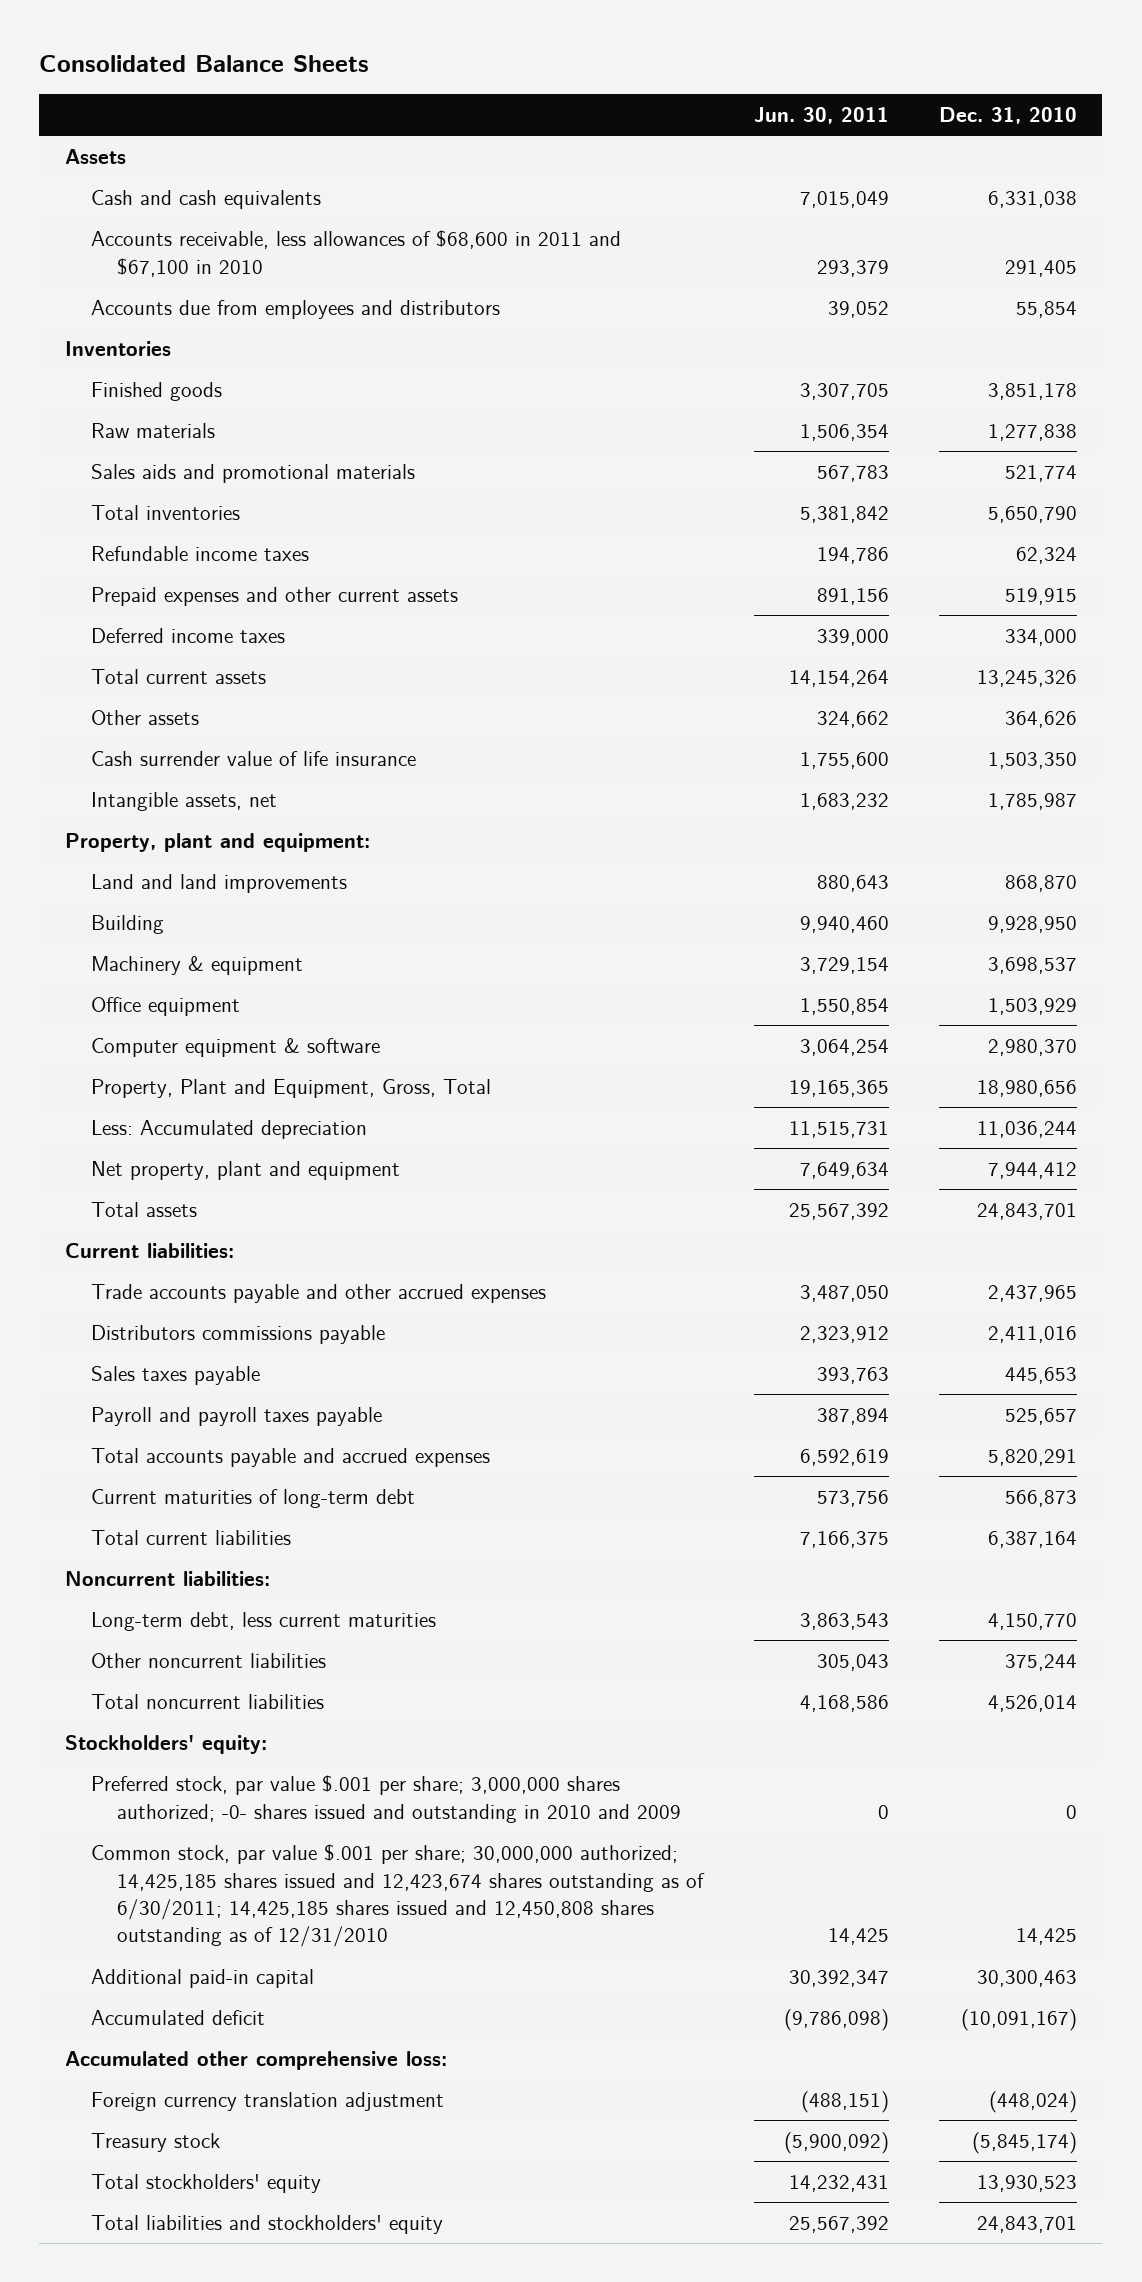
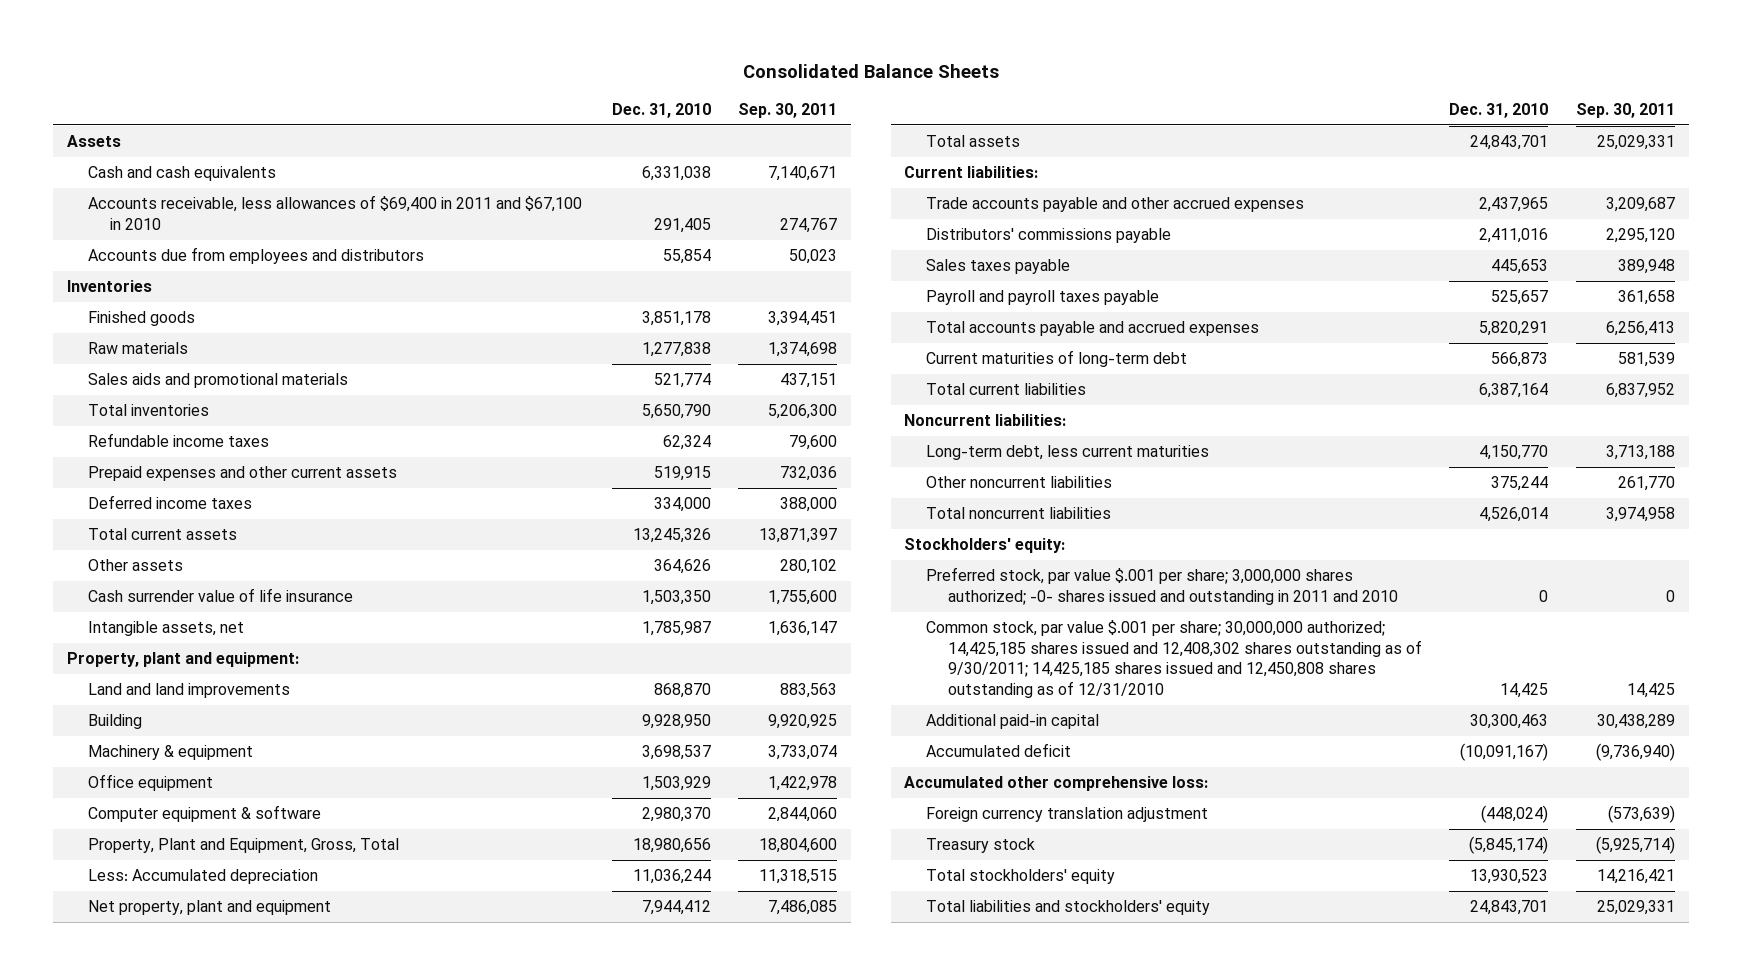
[753,106,889,124] Jun. 30, 2011 -> none
none -> [737,102,837,118] Sep. 30, 2011
[90,230,621,277] Accounts receivable, less allowances of $68,600 in 2011 and $67,100 in 2010 -> [88,195,583,230] Accounts receivable, less allowances of $69,400 in 2011 and $67,100 in 2010
[90,1325,385,1345] Distributors commissions payable -> [926,228,1172,244] Distributors' commissions payable
[90,1775,682,1823] Preferred stock, par value $.001 per share; 3,000,000 shares authorized; -0- shares issued and outstanding in 2010 and 2009 -> [926,567,1398,605] Preferred stock, par value $.001 per share; 3,000,000 shares authorized; -0- shares issued and outstanding in 2011 and 2010
[90,1844,706,1948] Common stock, par value $.001 per share; 30,000,000 authorized; 14,425,185 shares issued and 12,423,674 shares outstanding as of 6/30/2011; 14,425,185 shares issued and 12,450,808 shares outstanding as of 12/31/2010 -> [926,620,1422,698] Common stock, par value $.001 per share; 30,000,000 authorized; 14,425,185 shares issued and 12,408,302 shares outstanding as of 9/30/2011; 14,425,185 shares issued and 12,450,808 shares outstanding as of 12/31/2010

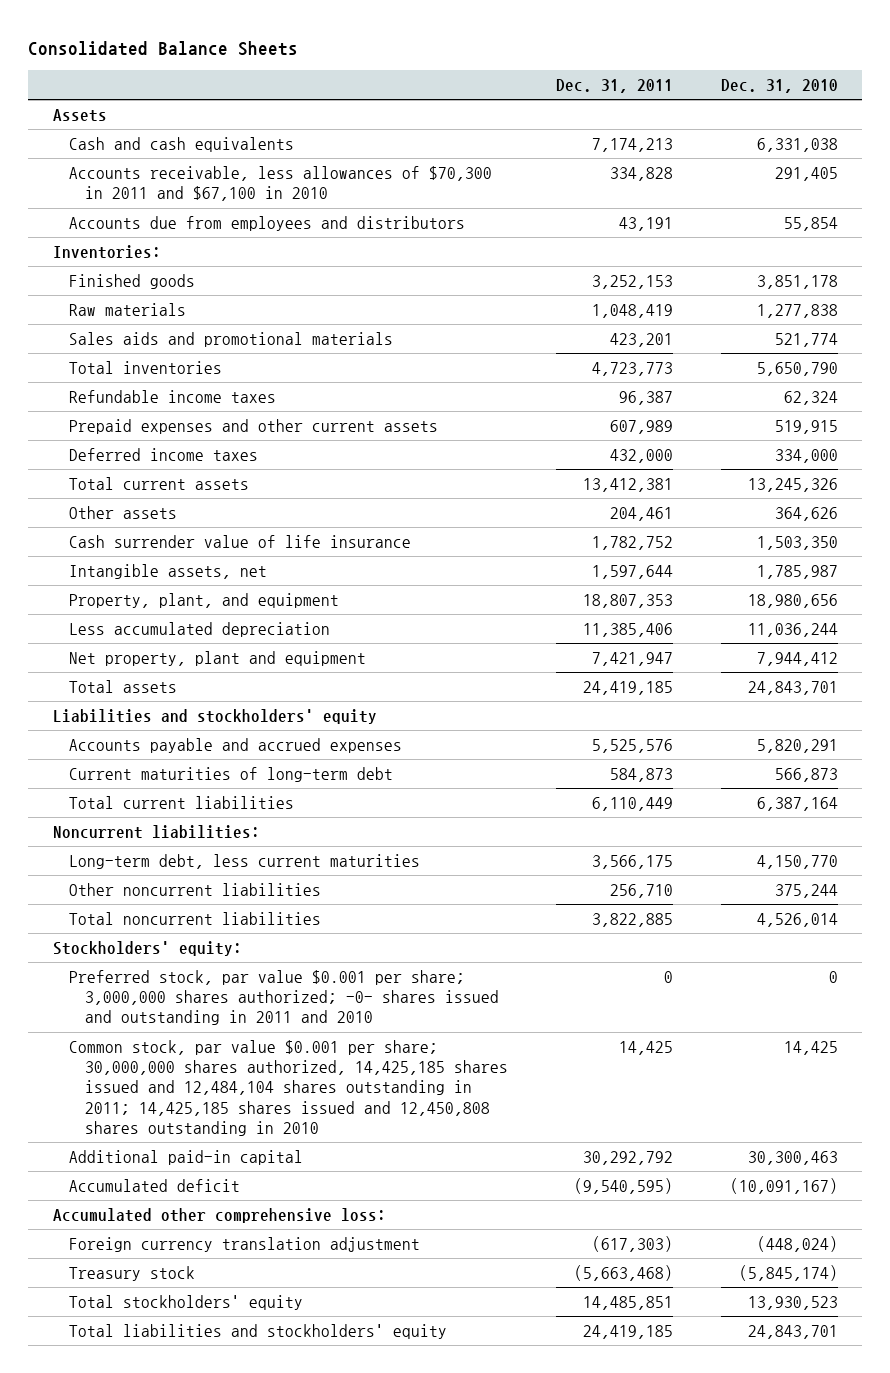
[737,102,837,118] Sep. 30, 2011 -> none
none -> [555,79,673,94] Dec. 31, 2011
[88,195,583,230] Accounts receivable, less allowances of $69,400 in 2011 and $67,100 in 2010 -> [68,165,492,202] Accounts receivable, less allowances of $70,300 in 2011 and $67,100 in 2010
[66,280,152,293] Inventories -> [52,244,161,259] Inventories:
[66,652,299,668] Property, plant and equipment: -> none
[88,683,291,699] Land and land improvements -> none
[88,714,143,730] Building -> none
[88,745,254,761] Machinery & equipment -> none
[88,774,214,792] Office equipment -> none
[88,805,322,823] Computer equipment & software -> none
[88,838,400,854] Property, Plant and Equipment, Gross, Total -> [68,592,339,608] Property, plant, and equipment
[88,869,319,885] Less: Accumulated depreciation -> [68,621,330,637] Less accumulated depreciation
[904,166,1039,179] Current liabilities: -> none
[926,197,1305,213] Trade accounts payable and other accrued expenses -> none
[926,228,1172,244] Distributors' commissions payable -> none
[926,259,1071,275] Sales taxes payable -> none
[926,290,1160,306] Payroll and payroll taxes payable -> none
none -> [52,708,377,724] Liabilities and stockholders' equity
[926,321,1260,337] Total accounts payable and accrued expenses -> [68,737,402,753] Accounts payable and accrued expenses
[926,567,1398,605] Preferred stock, par value $.001 per share; 3,000,000 shares authorized; -0- shares issued and outstanding in 2011 and 2010 -> [68,969,499,1026] Preferred stock, par value $0.001 per share; 3,000,000 shares authorized; -0- shares issued and outstanding in 2011 and 2010
[926,620,1422,698] Common stock, par value $.001 per share; 30,000,000 authorized; 14,425,185 shares issued and 12,408,302 shares outstanding as of 9/30/2011; 14,425,185 shares issued and 12,450,808 shares outstanding as of 12/31/2010 -> [68,1039,508,1136] Common stock, par value $0.001 per share; 30,000,000 shares authorized, 14,425,185 shares issued and 12,484,104 shares outstanding in 2011; 14,425,185 shares issued and 12,450,808 shares outstanding in 2010

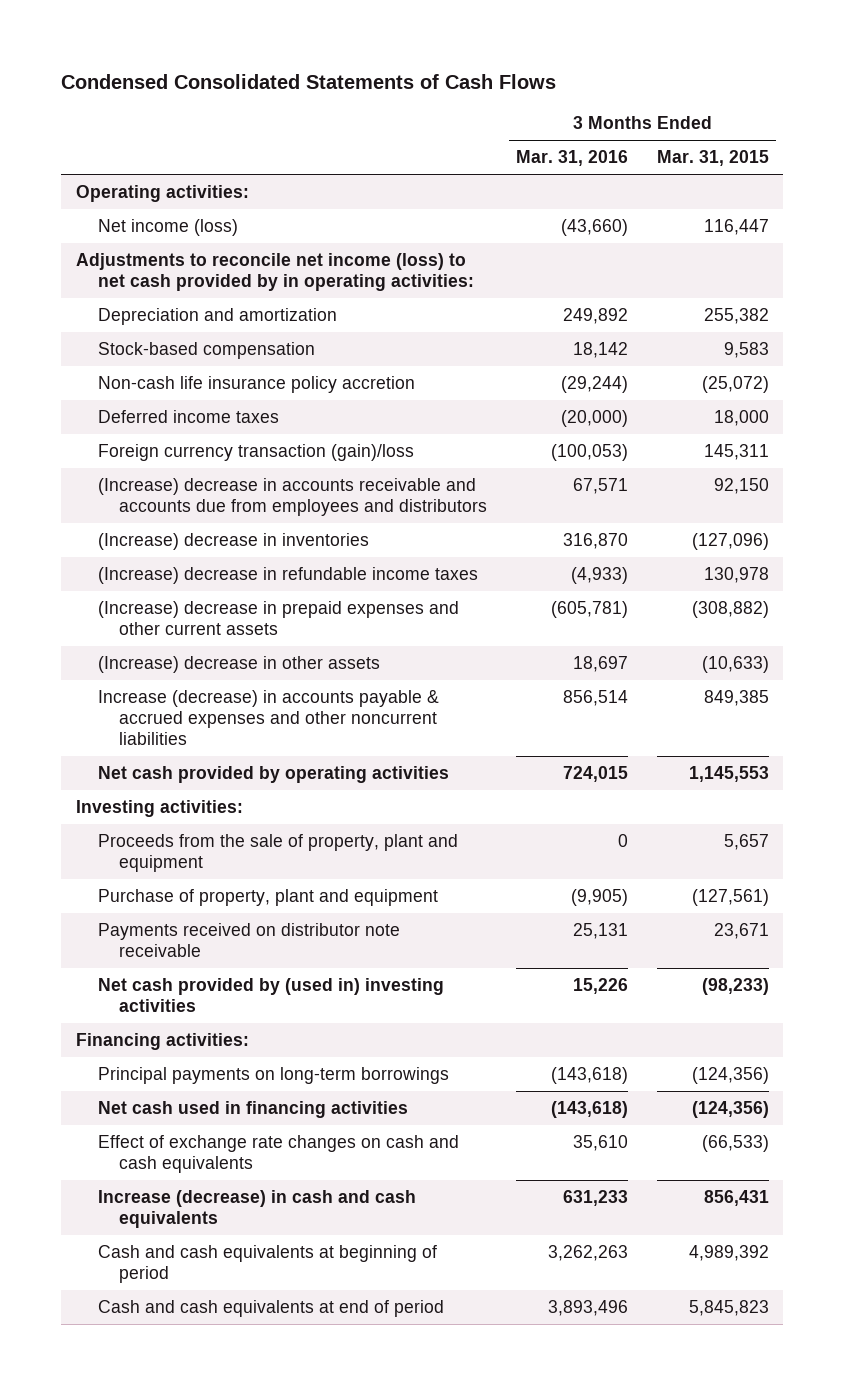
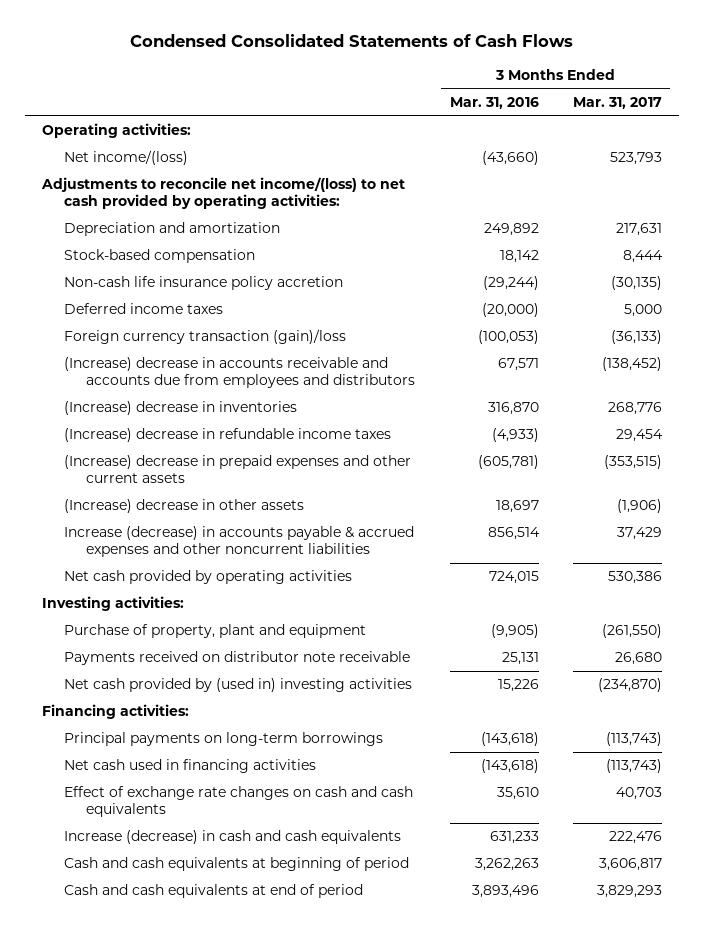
[657,150,770,167] Mar. 31, 2015 -> none
none -> [572,97,662,110] Mar. 31, 2017
[97,219,238,237] Net income (loss) -> [64,150,189,166] Net income/(loss)
[75,253,474,291] Adjustments to reconcile net income (loss) to net cash provided by in operating activities: -> [41,177,406,210] Adjustments to reconcile net income/(loss) to net cash provided by operating activities:
[97,834,458,872] Proceeds from the sale of property, plant and equipment -> none

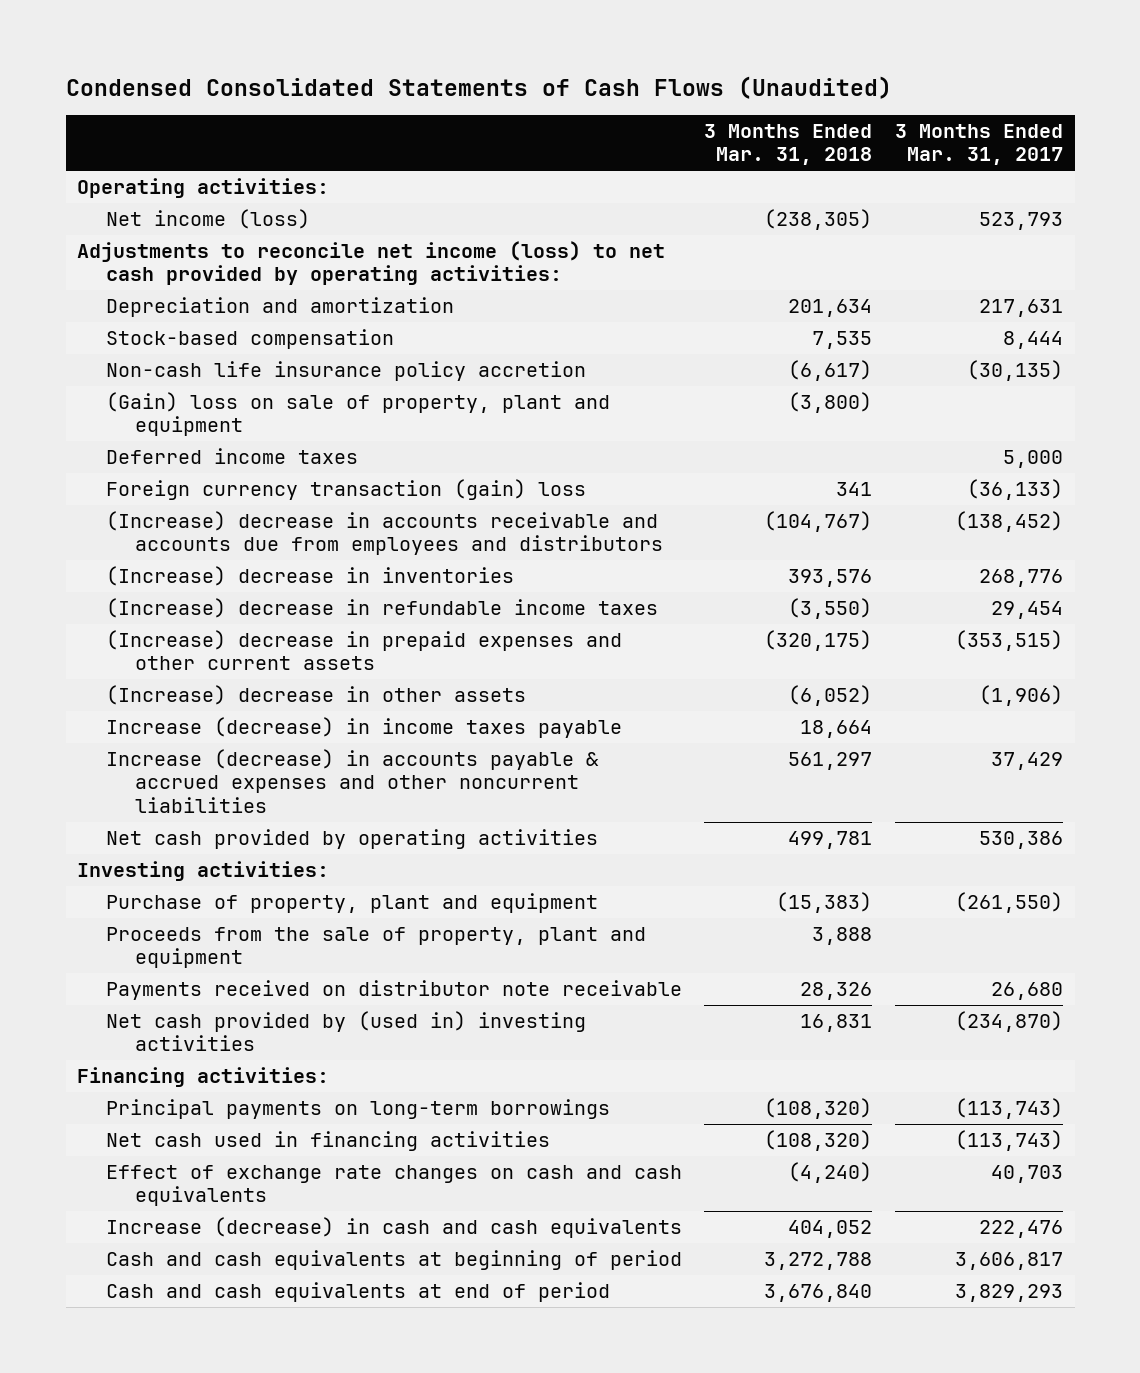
[130,34,574,48] Condensed Consolidated Statements of Cash Flows -> [65,75,892,99] Condensed Consolidated Statements of Cash Flows (Unaudited)
[449,97,539,110] Mar. 31, 2016 -> none
none -> [704,123,873,166] 3 Months Ended Mar. 31, 2018
[64,150,189,166] Net income/(loss) -> [105,208,310,229] Net income (loss)
[41,177,406,210] Adjustments to reconcile net income/(loss) to net cash provided by operating activities: -> [76,240,665,286] Adjustments to reconcile net income (loss) to net cash provided by operating activities:
none -> [105,391,610,437] (Gain) loss on sale of property, plant and equipment
[64,329,347,345] Foreign currency transaction (gain)/loss -> [105,478,586,500] Foreign currency transaction (gain) loss
none -> [105,716,622,738] Increase (decrease) in income taxes payable
none -> [105,926,646,969] Proceeds from the sale of property, plant and equipment

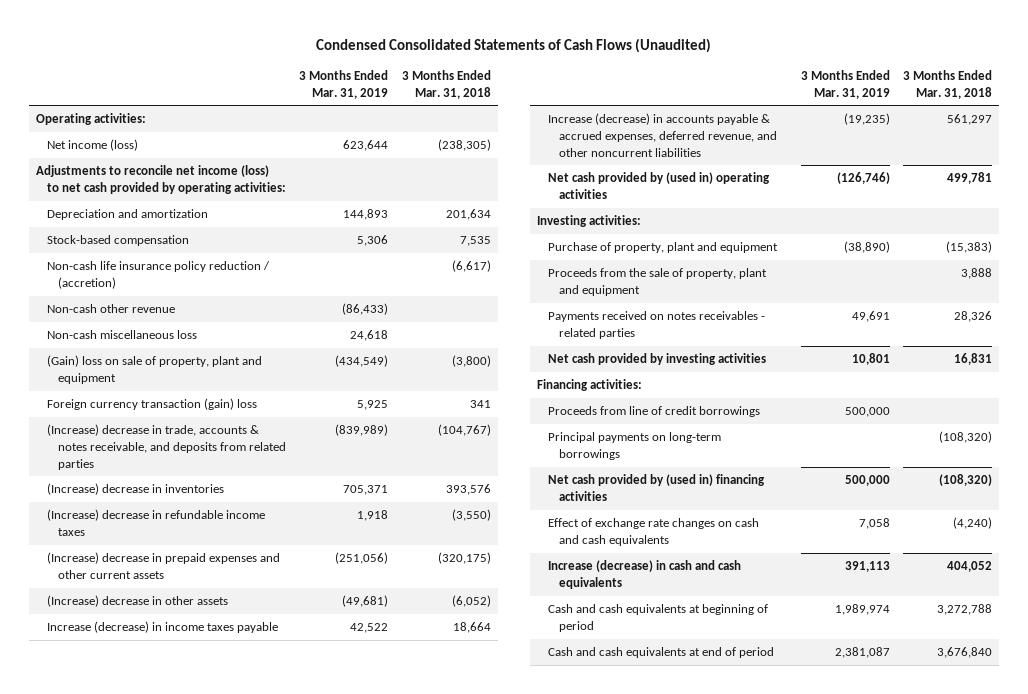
[895,123,1064,166] 3 Months Ended Mar. 31, 2017 -> none
none -> [299,69,389,99] 3 Months Ended Mar. 31, 2019
[105,360,586,381] Non-cash life insurance policy accretion -> [46,261,270,289] Non-cash life insurance policy reduction / (accretion)
none -> [46,304,175,314] Non-cash other revenue
none -> [46,330,197,340] Non-cash miscellaneous loss
[105,447,358,464] Deferred income taxes -> none
[105,510,663,556] (Increase) decrease in accounts receivable and accounts due from employees and distributors -> [46,424,286,470] (Increase) decrease in trade, accounts & notes receivable, and deposits from related parties
[105,748,599,813] Increase (decrease) in accounts payable & accrued expenses and other noncurrent liabilities -> [548,113,778,157] Increase (decrease) in accounts payable & accrued expenses, deferred revenue, and other noncurrent liabilities
[105,828,598,849] Net cash provided by operating activities -> [548,172,771,199] Net cash provided by (used in) operating activities
[105,979,682,1000] Payments received on distributor note receivable -> [548,311,766,339] Payments received on notes receivables - related parties
[105,1010,586,1052] Net cash provided by (used in) investing activities -> [548,353,767,366] Net cash provided by investing activities
none -> [548,406,761,418] Proceeds from line of credit borrowings
[105,1130,550,1151] Net cash used in financing activities -> [548,474,766,501] Net cash provided by (used in) financing activities

